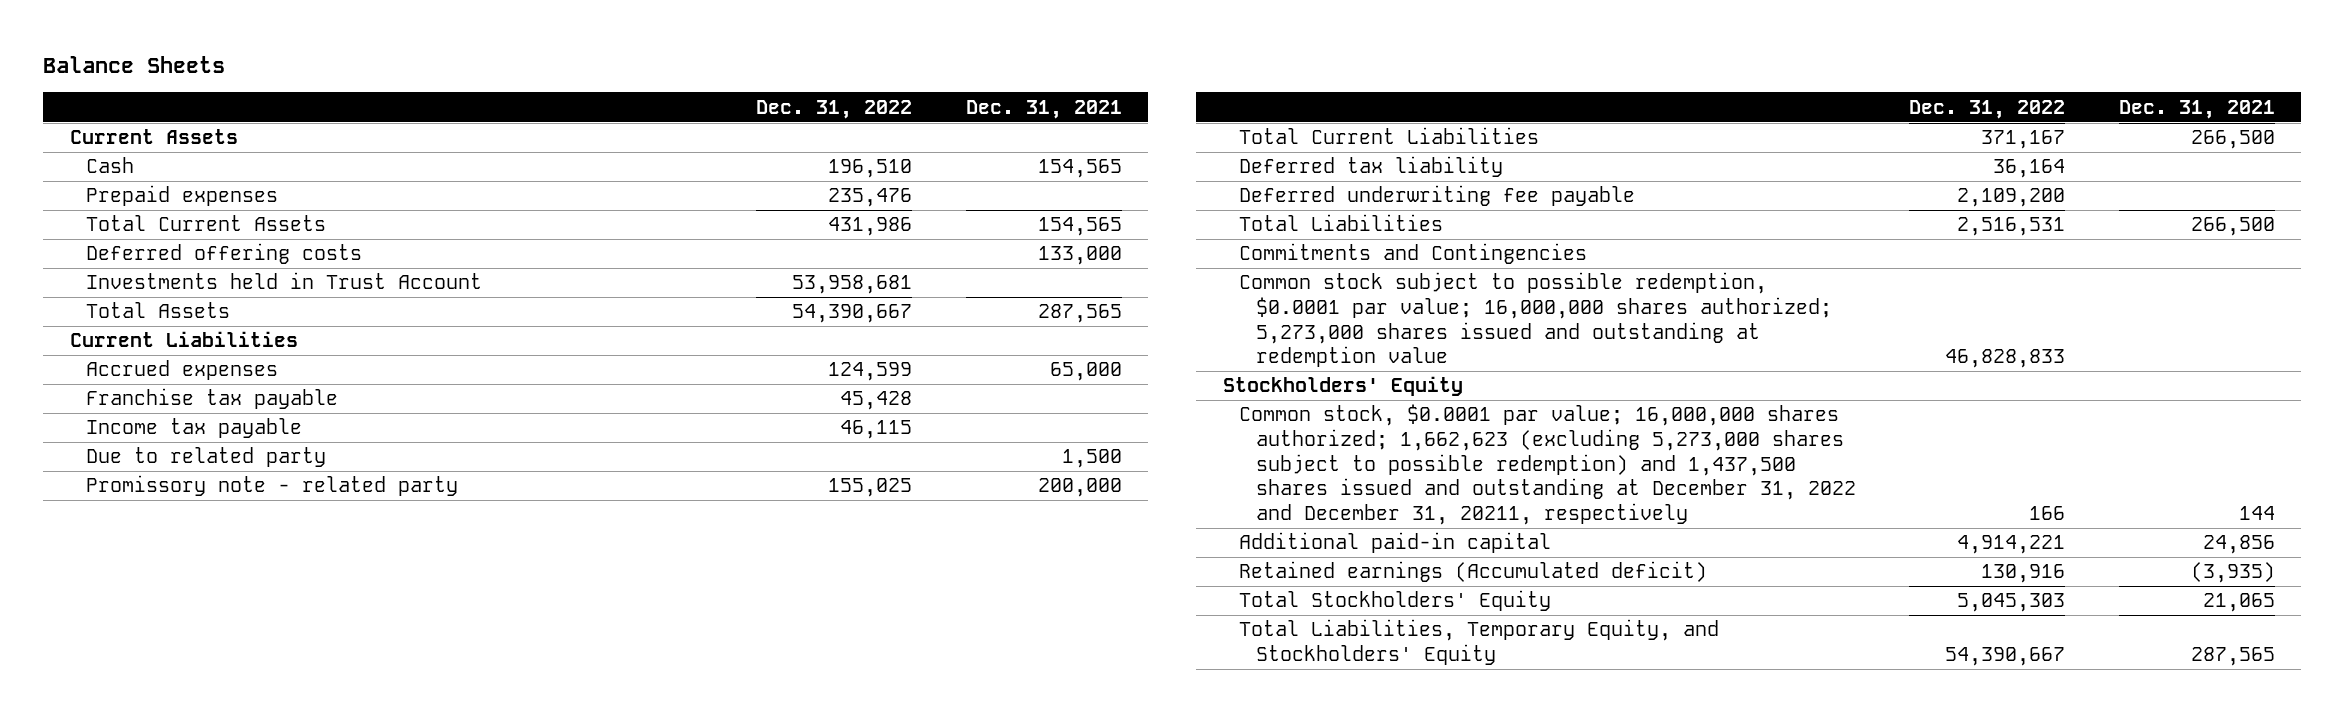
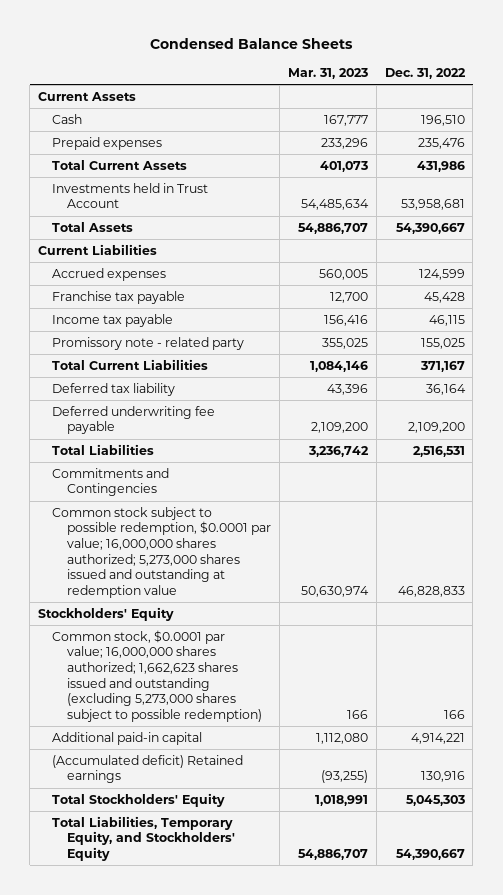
[43,56,226,74] Balance Sheets -> [150,37,354,49] Condensed Balance Sheets
[965,99,1122,119] Dec. 31, 2021 -> none
none -> [287,67,368,79] Mar. 31, 2023
[86,243,363,265] Deferred offering costs -> none
[86,447,327,468] Due to related party -> none
[1239,404,1857,525] Common stock, $0.0001 par value; 16,000,000 shares authorized; 1,662,623 (excluding 5,273,000 shares subject to possible redemption) and 1,437,500 shares issued and outstanding at December 31, 2022 and December 31, 20211, respectively -> [52,629,263,722] Common stock, $0.0001 par value; 16,000,000 shares authorized; 1,662,623 shares issued and outstanding (excluding 5,273,000 shares subject to possible redemption)
[1239,561,1708,583] Retained earnings (Accumulated deficit) -> [52,754,244,784] (Accumulated deficit) Retained earnings

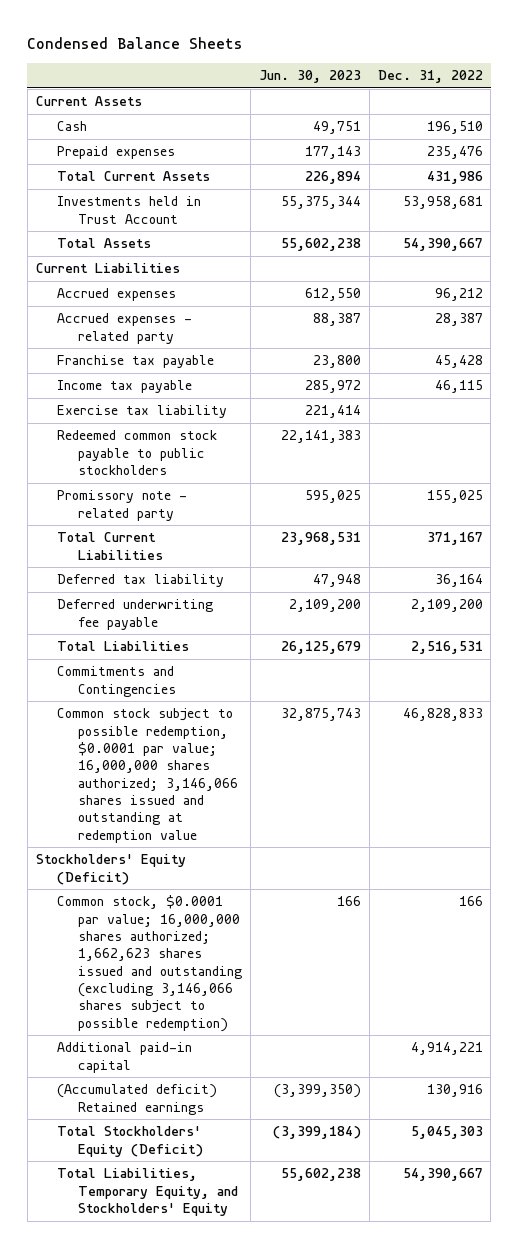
[287,67,368,79] Mar. 31, 2023 -> none
none -> [258,70,361,84] Jun. 30, 2023
[418,268,465,280] 124,599 -> [434,288,483,302] 96,212
none -> [56,313,192,344] Accrued expenses - related party
none -> [56,405,227,419] Exercise tax liability
none -> [56,430,217,475] Redeemed common stock payable to public stockholders
[52,506,272,598] Common stock subject to possible redemption, $0.0001 par value; 16,000,000 shares authorized; 5,273,000 shares issued and outstanding at redemption value -> [56,708,238,843] Common stock subject to possible redemption, $0.0001 par value; 16,000,000 shares authorized; 3,146,066 shares issued and outstanding at redemption value
[37,606,174,621] Stockholders' Equity -> [35,854,186,885] Stockholders' Equity (Deficit)
[52,629,263,722] Common stock, $0.0001 par value; 16,000,000 shares authorized; 1,662,623 shares issued and outstanding (excluding 5,273,000 shares subject to possible redemption) -> [56,895,242,1032] Common stock, $0.0001 par value; 16,000,000 shares authorized; 1,662,623 shares issued and outstanding (excluding 3,146,066 shares subject to possible redemption)
[52,792,226,807] Total Stockholders' Equity -> [56,1126,203,1157] Total Stockholders' Equity (Deficit)

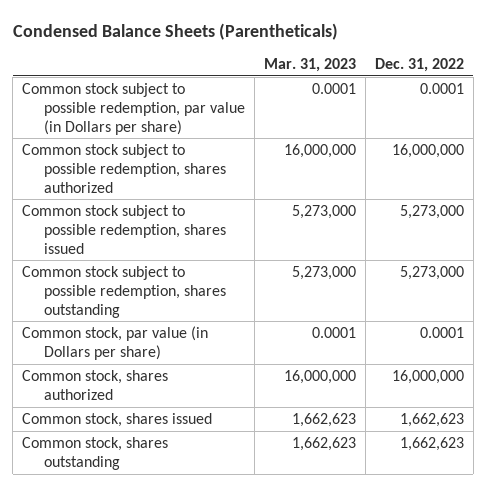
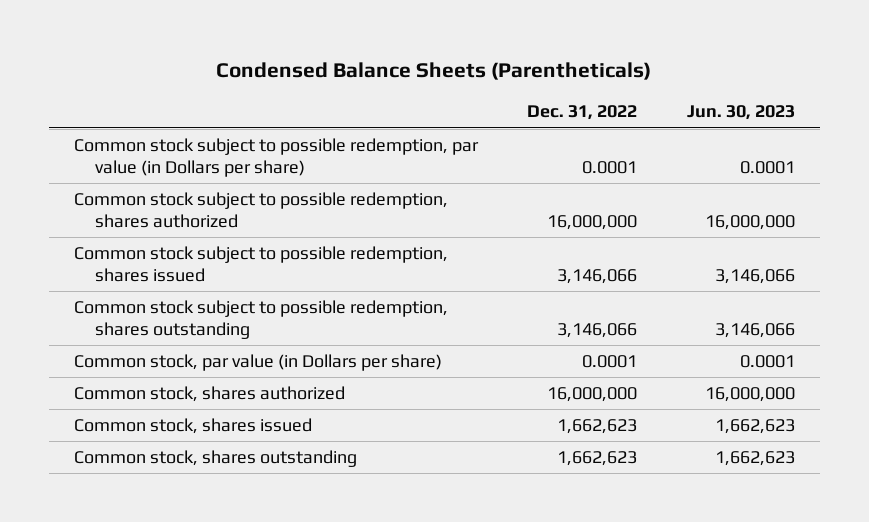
[263,57,356,72] Mar. 31, 2023 -> none
none -> [686,105,795,121] Jun. 30, 2023
[399,204,464,219] 5,273,000 -> [557,269,638,285] 3,146,066
[399,265,464,280] 5,273,000 -> [557,323,638,339] 3,146,066

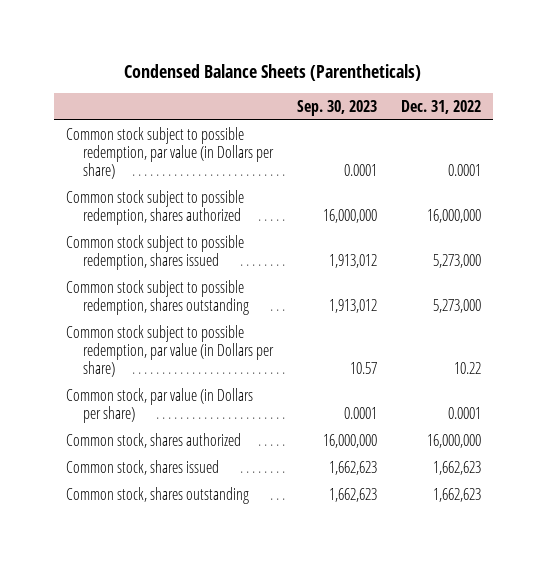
[686,105,795,121] Jun. 30, 2023 -> none
none -> [296,100,377,117] Sep. 30, 2023
[557,269,638,285] 3,146,066 -> [432,254,481,269] 5,273,000
[557,323,638,339] 3,146,066 -> [432,299,481,314] 5,273,000
none -> [65,324,274,378] Common stock subject to possible redemption, par value (in Dollars per share)

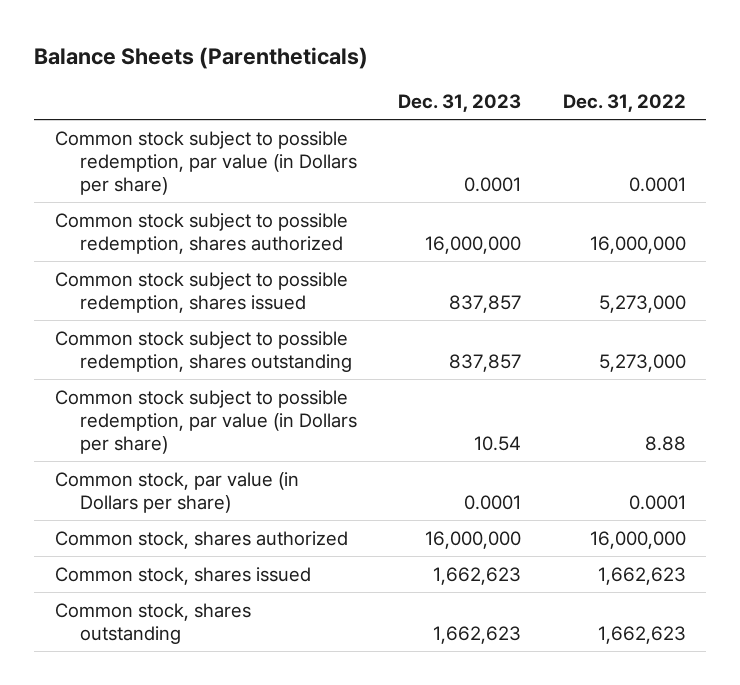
[124,63,422,81] Condensed Balance Sheets (Parentheticals) -> [34,46,369,69] Balance Sheets (Parentheticals)
[296,100,377,117] Sep. 30, 2023 -> none
none -> [398,93,522,112] Dec. 31, 2023
[453,362,481,375] 10.22 -> [644,436,686,452] 8.88

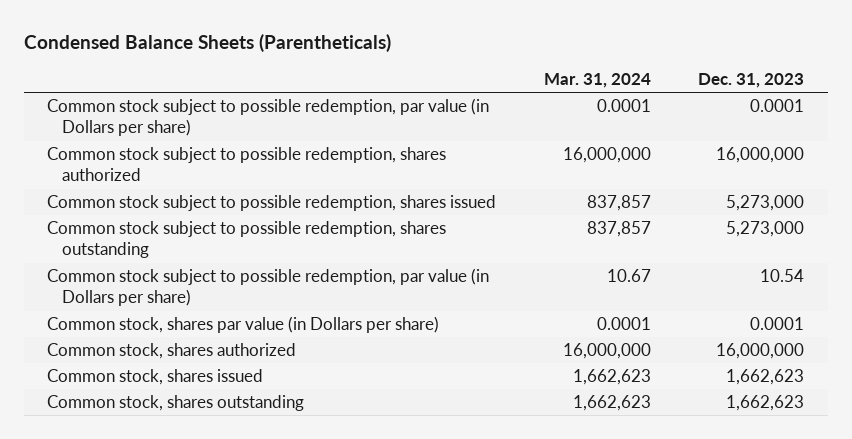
[34,46,369,69] Balance Sheets (Parentheticals) -> [23,34,391,53] Condensed Balance Sheets (Parentheticals)
[562,93,686,112] Dec. 31, 2022 -> none
none -> [543,73,651,89] Mar. 31, 2024
[449,295,522,314] 837,857 -> [726,195,805,212] 5,273,000
[449,354,522,373] 837,857 -> [726,221,805,238] 5,273,000
[54,471,299,514] Common stock, par value (in Dollars per share) -> [47,316,440,334] Common stock, shares par value (in Dollars per share)

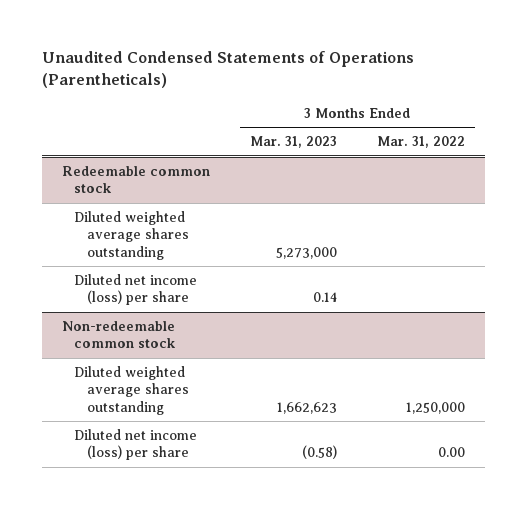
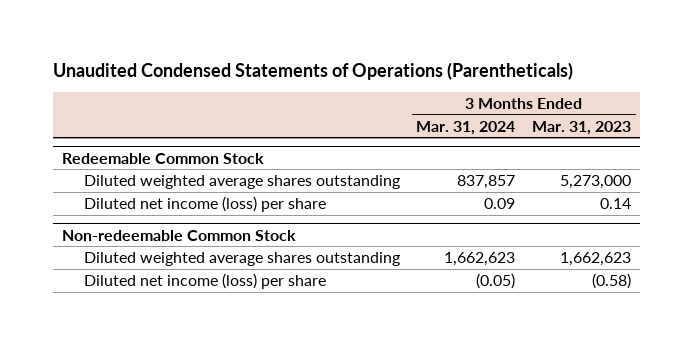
[376,136,465,149] Mar. 31, 2022 -> none
none -> [416,120,516,135] Mar. 31, 2024
[61,165,210,194] Redeemable common stock -> [61,152,264,164] Redeemable Common Stock
[61,320,177,349] Non-redeemable common stock -> [61,229,296,241] Non-redeemable Common Stock

